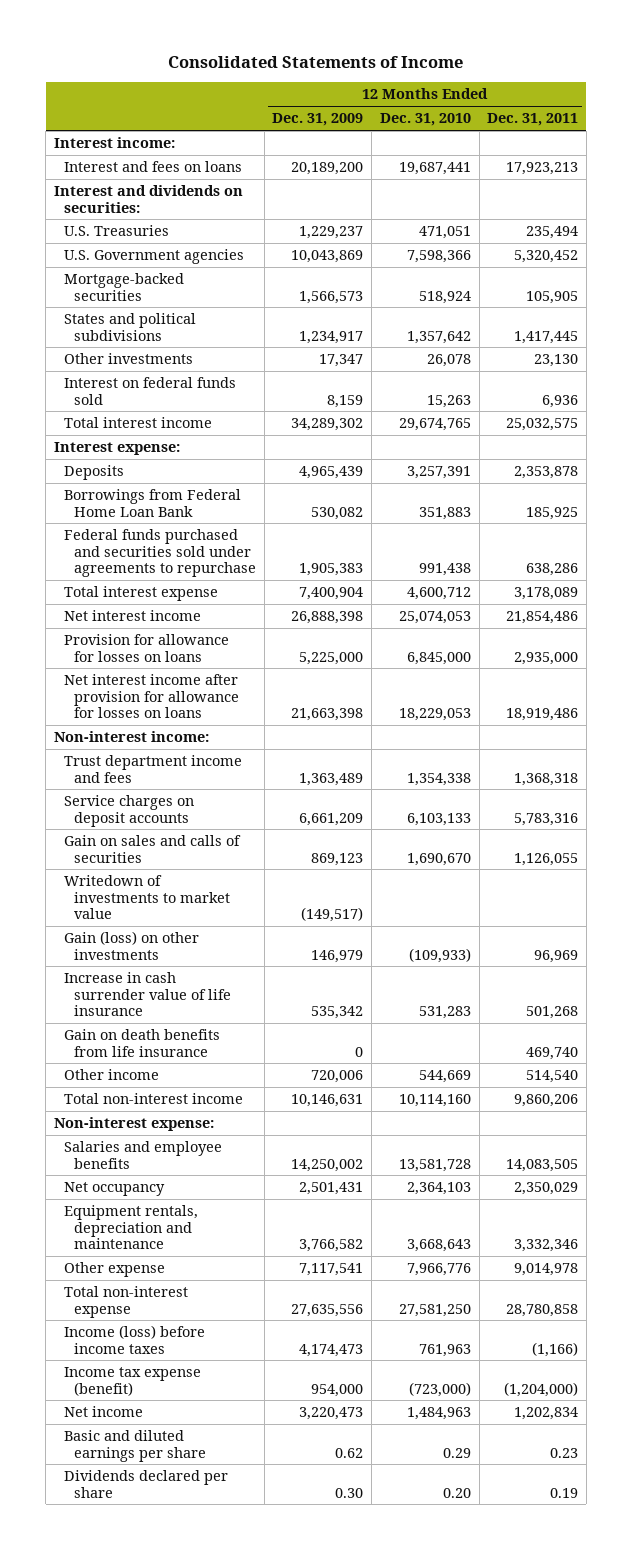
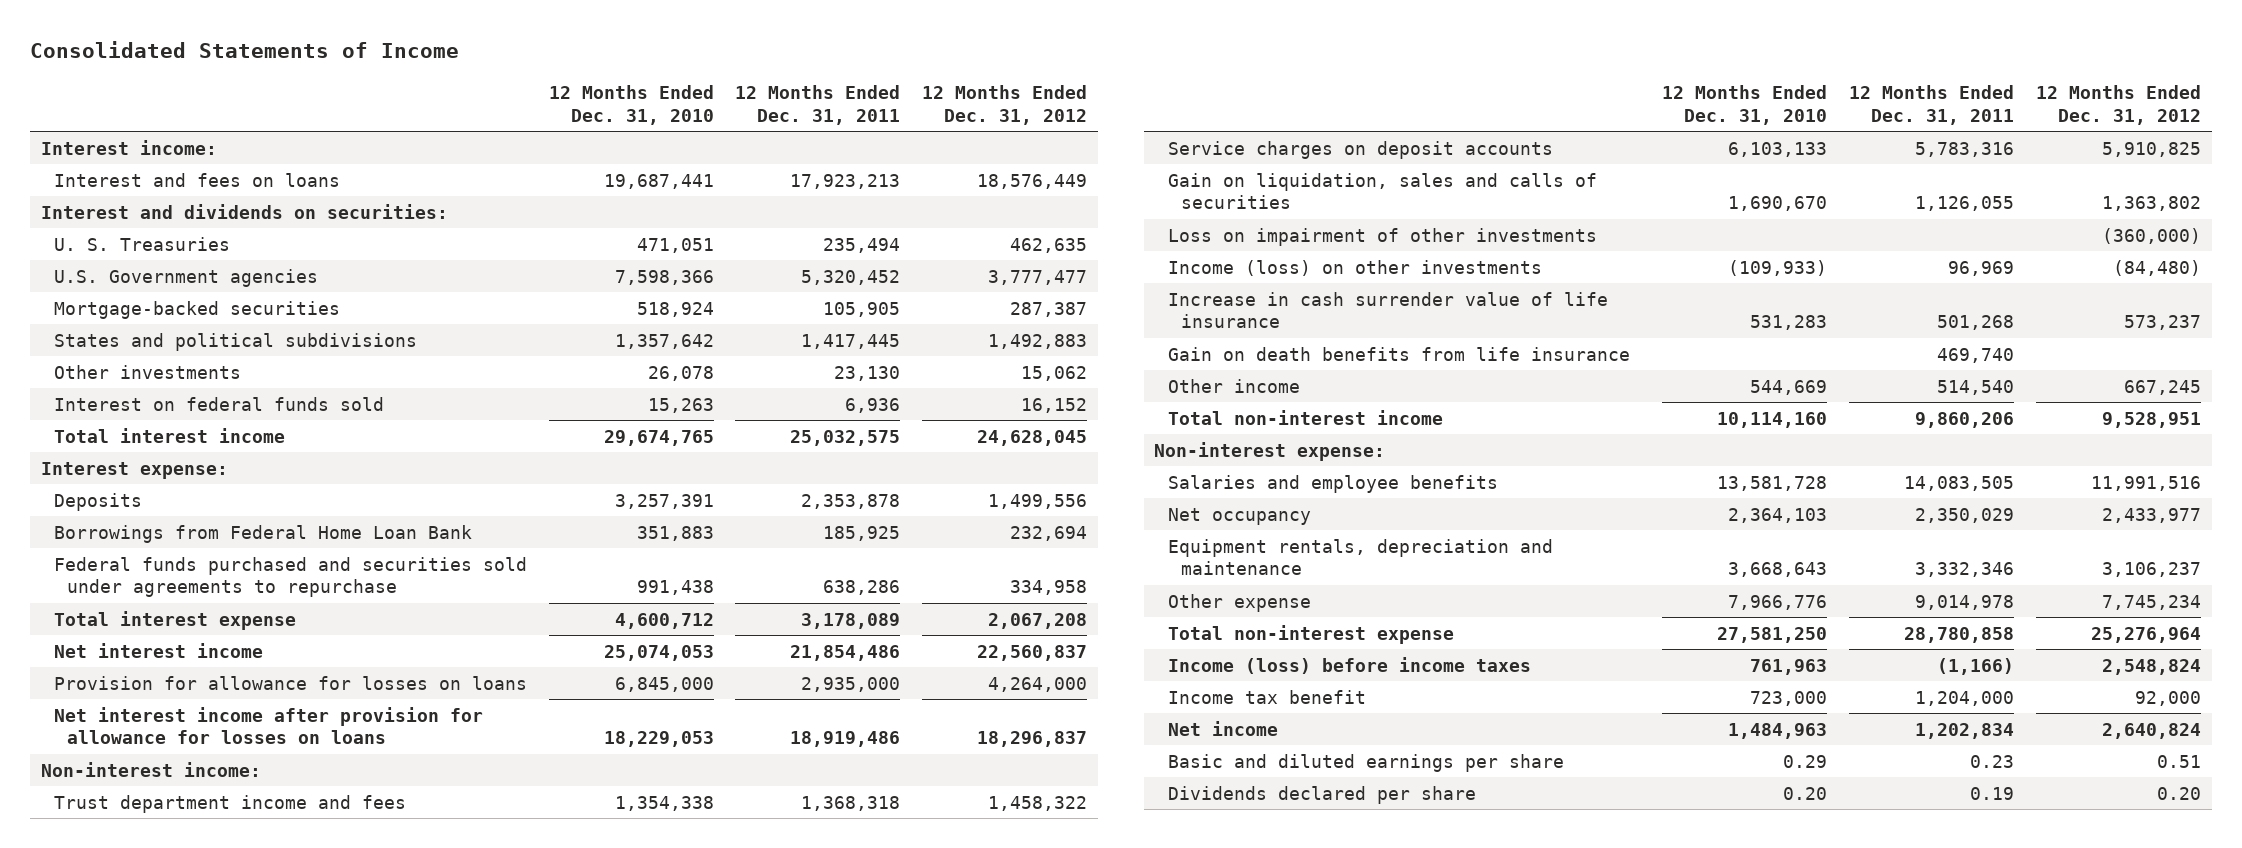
[272,113,364,127] Dec. 31, 2009 -> none
none -> [922,85,1088,126] 12 Months Ended Dec. 31, 2012
[64,225,170,237] U.S. Treasuries -> [54,236,231,251] U. S. Treasuries
[64,835,242,863] Gain on sales and calls of securities -> [1167,172,1597,210] Gain on liquidation, sales and calls of securities
[64,875,231,920] Writedown of investments to market value -> [1167,227,1597,246] Loss on impairment of other investments
[64,931,200,960] Gain (loss) on other investments -> [1167,259,1542,276] Income (loss) on other investments
[64,1367,202,1396] Income tax expense (benefit) -> [1167,689,1366,704] Income tax benefit
[408,1381,471,1397] (723,000) -> [1750,690,1828,706] 723,000
[504,1381,579,1397] (1,204,000) -> [1915,690,2015,706] 1,204,000

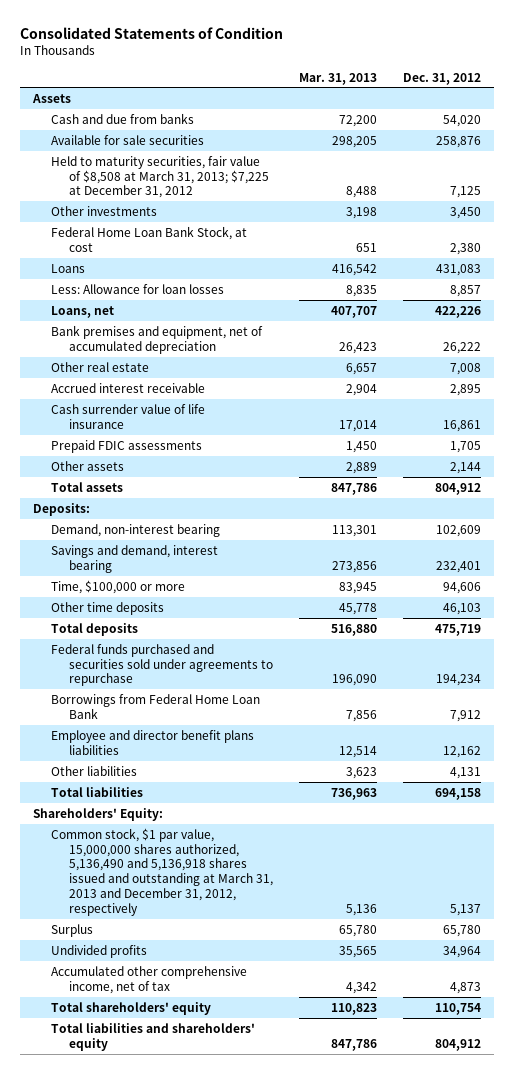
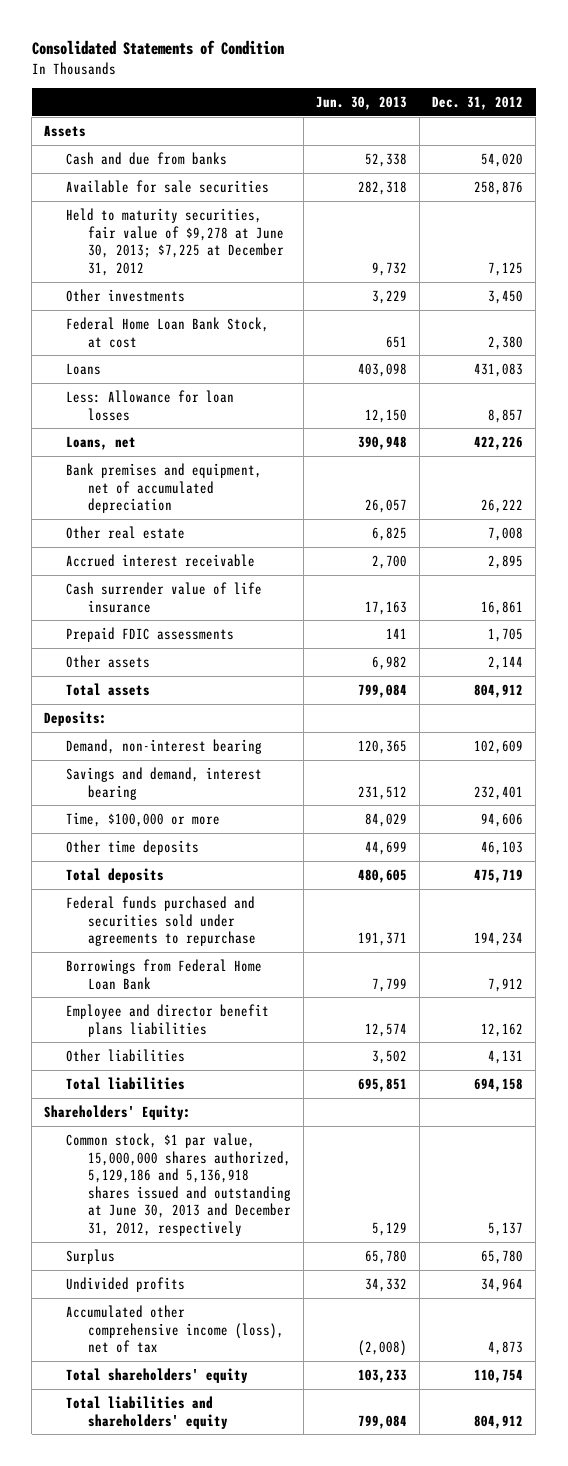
[298,72,377,85] Mar. 31, 2013 -> none
none -> [316,95,408,110] Jun. 30, 2013
[50,155,269,199] Held to maturity securities, fair value of $8,508 at March 31, 2013; $7,225 at December 31, 2012 -> [66,207,284,276] Held to maturity securities, fair value of $9,278 at June 30, 2013; $7,225 at December 31, 2012
[50,827,273,917] Common stock, $1 par value, 15,000,000 shares authorized, 5,136,490 and 5,136,918 shares issued and outstanding at March 31, 2013 and December 31, 2012, respectively -> [66,1132,291,1237] Common stock, $1 par value, 15,000,000 shares authorized, 5,129,186 and 5,136,918 shares issued and outstanding at June 30, 2013 and December 31, 2012, respectively
[50,965,247,994] Accumulated other comprehensive income, net of tax -> [66,1304,284,1354] Accumulated other comprehensive income (loss), net of tax

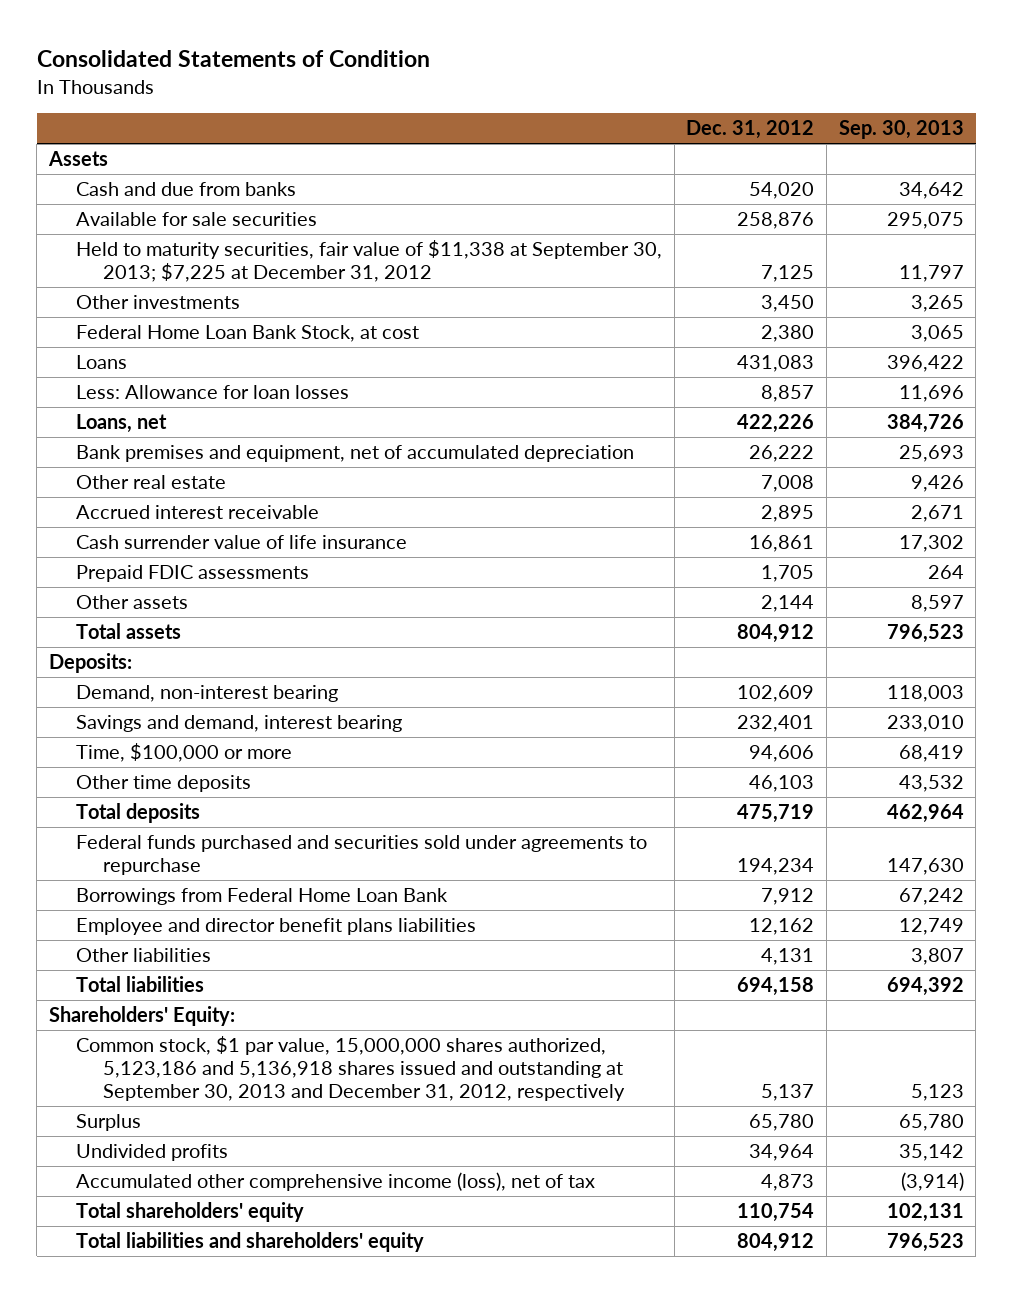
[316,95,408,110] Jun. 30, 2013 -> none
none -> [838,120,964,140] Sep. 30, 2013
[66,207,284,276] Held to maturity securities, fair value of $9,278 at June 30, 2013; $7,225 at December 31, 2012 -> [75,240,662,283] Held to maturity securities, fair value of $11,338 at September 30, 2013; $7,225 at December 31, 2012
[66,1132,291,1237] Common stock, $1 par value, 15,000,000 shares authorized, 5,129,186 and 5,136,918 shares issued and outstanding at June 30, 2013 and December 31, 2012, respectively -> [75,1036,625,1102] Common stock, $1 par value, 15,000,000 shares authorized, 5,123,186 and 5,136,918 shares issued and outstanding at September 30, 2013 and December 31, 2012, respectively

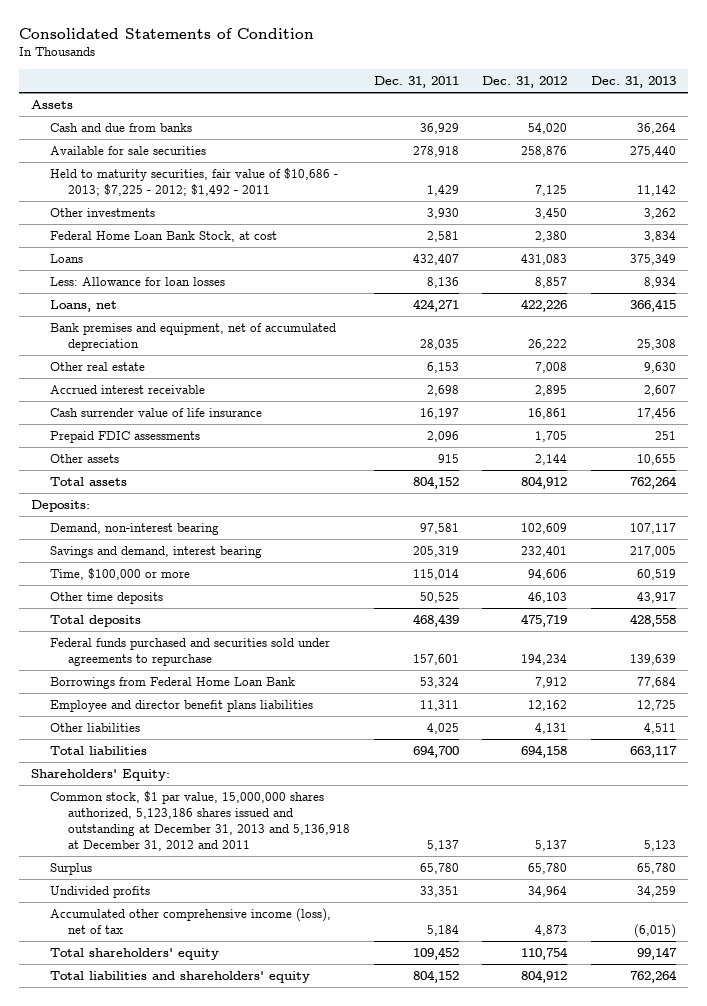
[838,120,964,140] Sep. 30, 2013 -> none
none -> [373,76,459,89] Dec. 31, 2011
none -> [591,76,677,89] Dec. 31, 2013
[75,240,662,283] Held to maturity securities, fair value of $11,338 at September 30, 2013; $7,225 at December 31, 2012 -> [49,167,338,196] Held to maturity securities, fair value of $10,686 - 2013; $7,225 - 2012; $1,492 - 2011
[75,1036,625,1102] Common stock, $1 par value, 15,000,000 shares authorized, 5,123,186 and 5,136,918 shares issued and outstanding at September 30, 2013 and December 31, 2012, respectively -> [49,790,351,851] Common stock, $1 par value, 15,000,000 shares authorized, 5,123,186 shares issued and outstanding at December 31, 2013 and 5,136,918 at December 31, 2012 and 2011

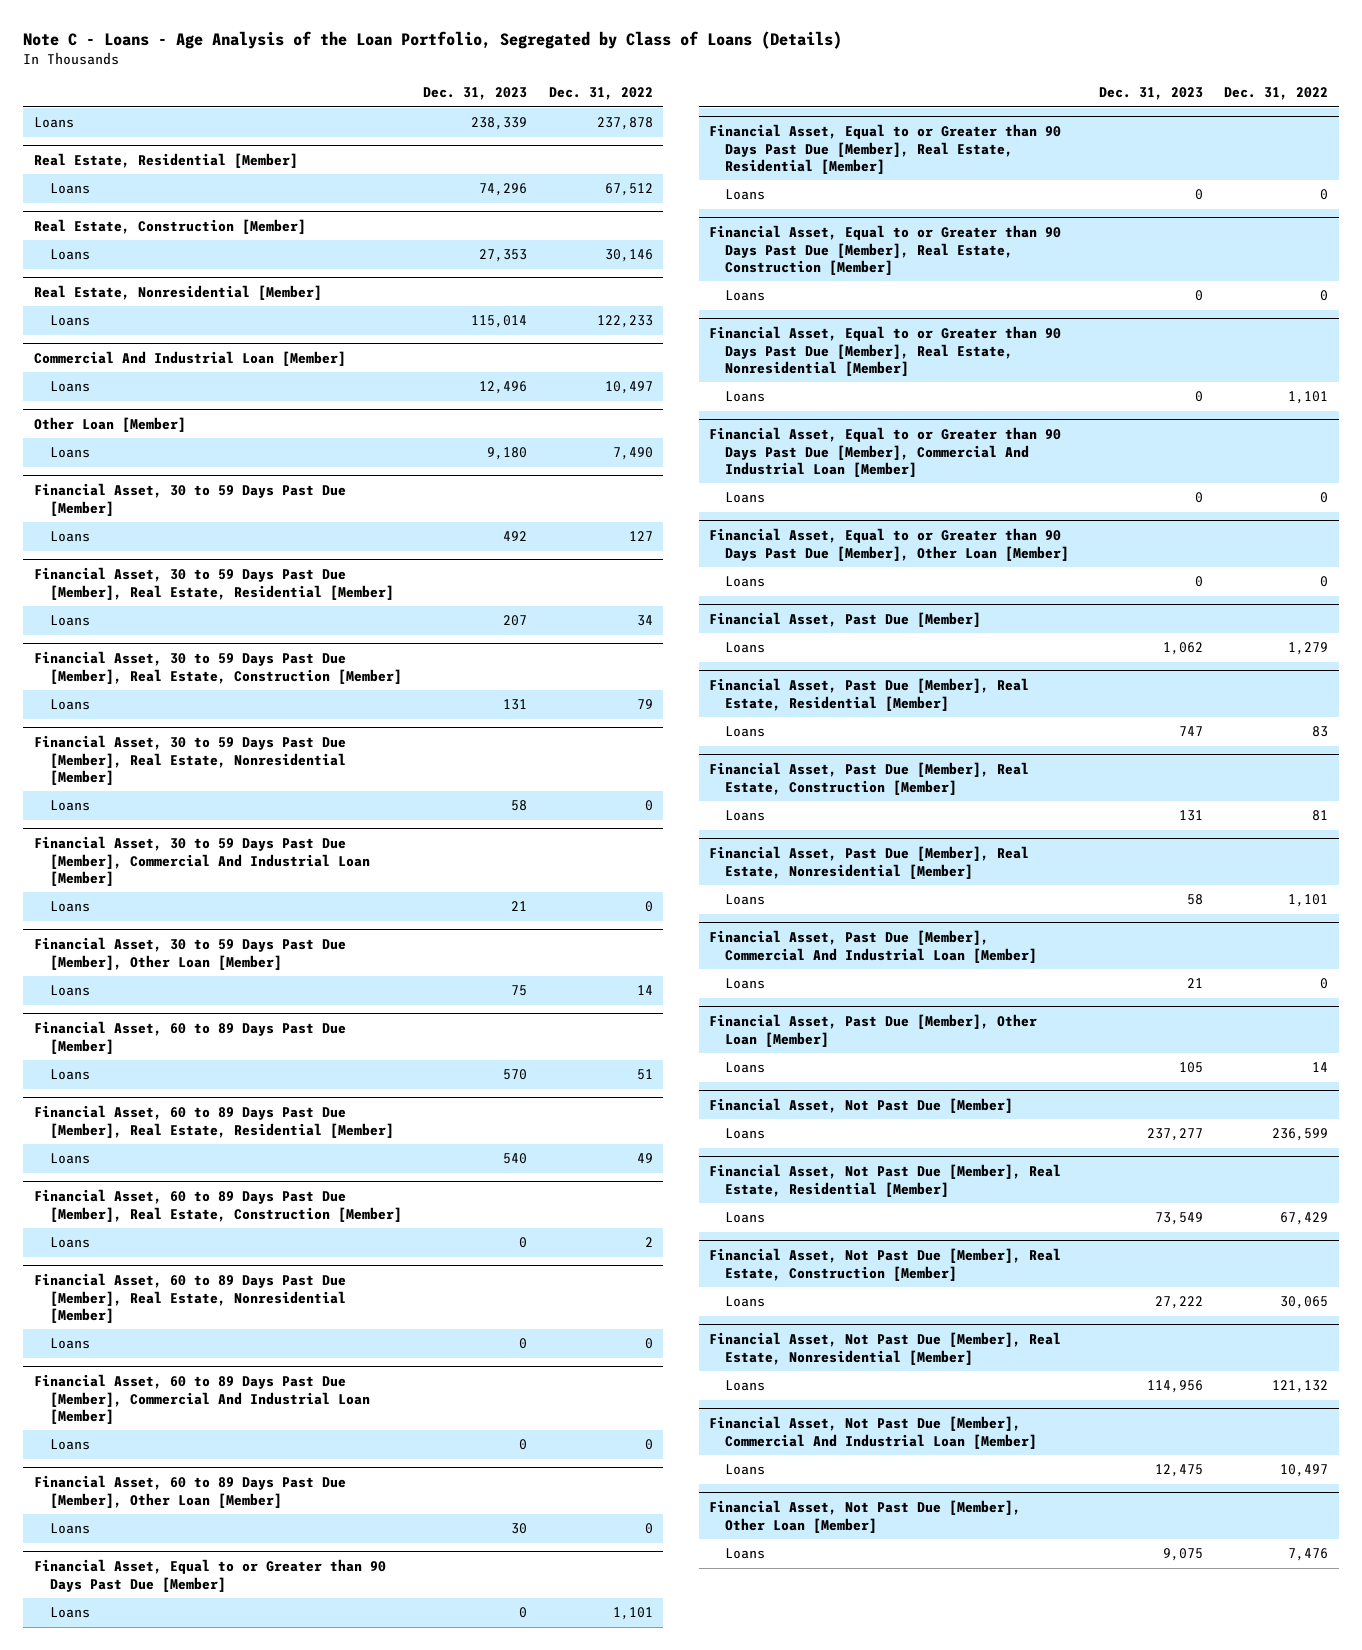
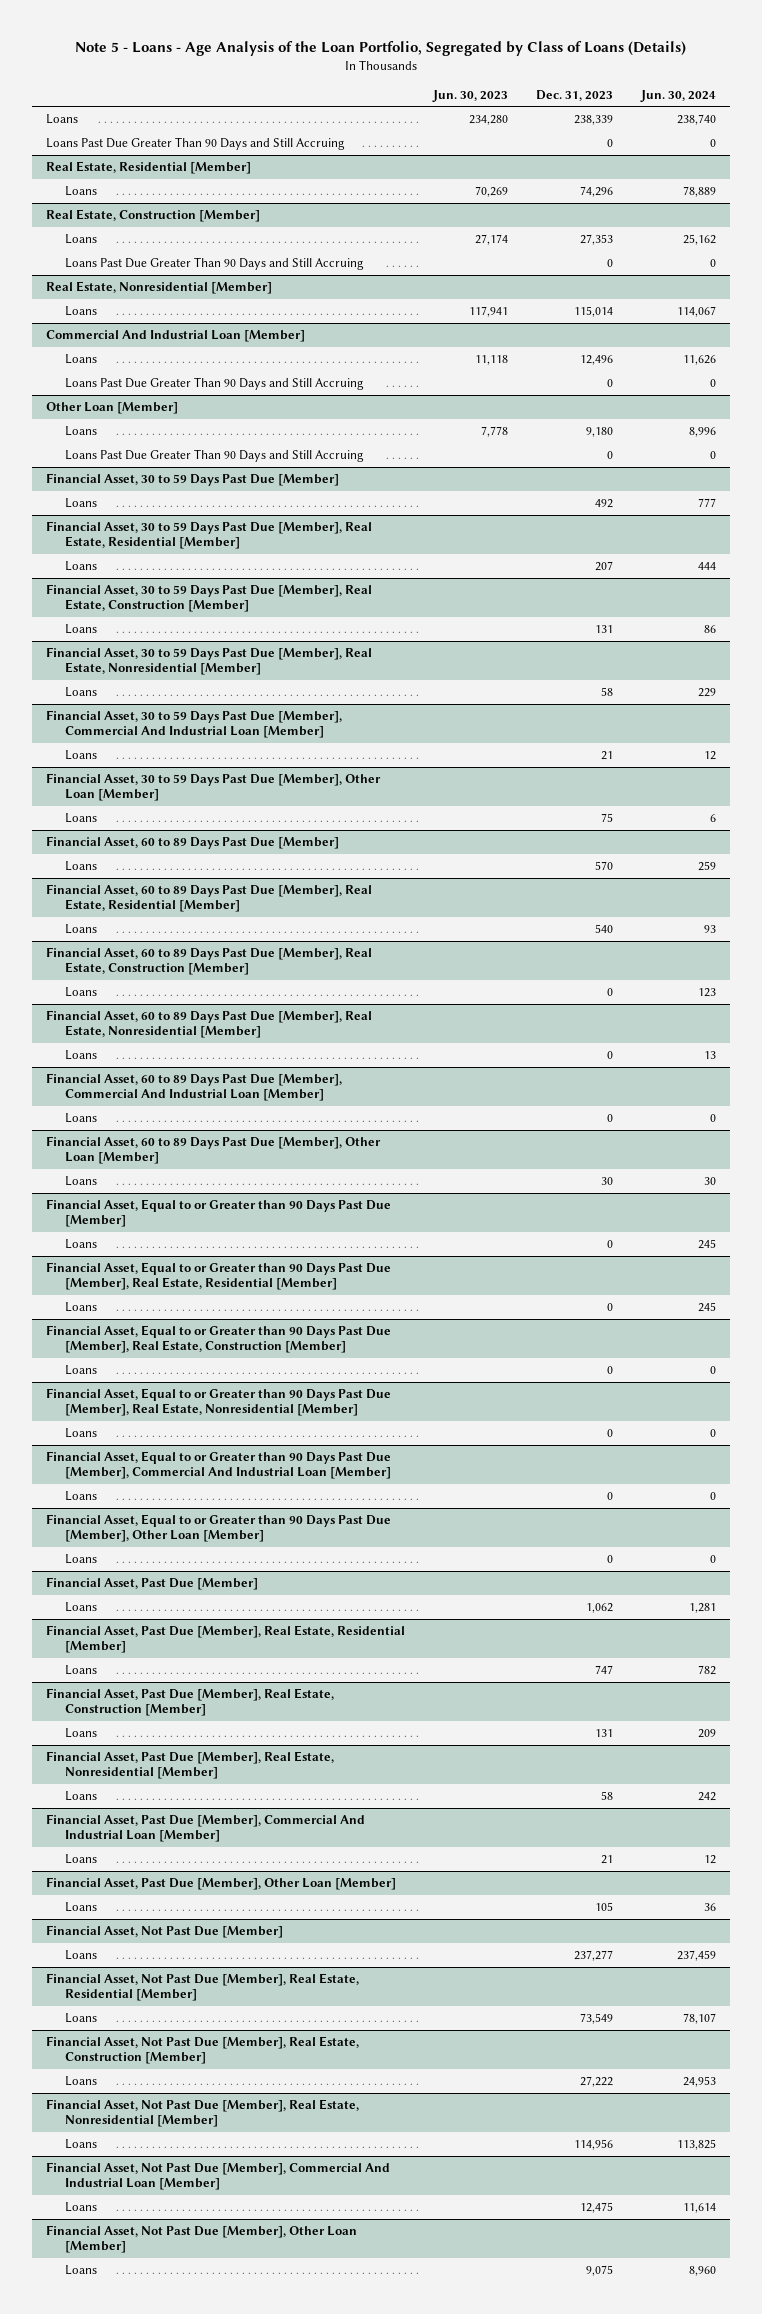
[23,30,843,49] Note C - Loans - Age Analysis of the Loan Portfolio, Segregated by Class of Loans (Details) -> [74,41,686,57] Note 5 - Loans - Age Analysis of the Loan Portfolio, Segregated by Class of Loans (Details)
[548,87,653,101] Dec. 31, 2022 -> none
none -> [432,89,509,102] Jun. 30, 2023
none -> [639,89,716,102] Jun. 30, 2024
none -> [46,136,346,150] Loans Past Due Greater Than 90 Days and Still Accruing
none -> [65,256,365,270] Loans Past Due Greater Than 90 Days and Still Accruing
none -> [65,376,365,390] Loans Past Due Greater Than 90 Days and Still Accruing
none -> [65,448,365,462] Loans Past Due Greater Than 90 Days and Still Accruing

